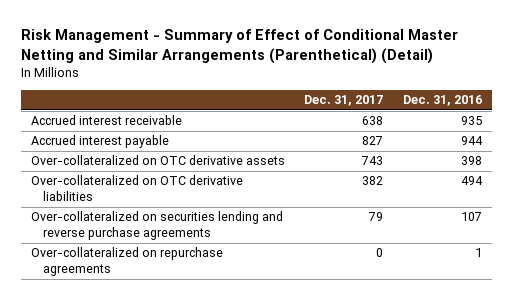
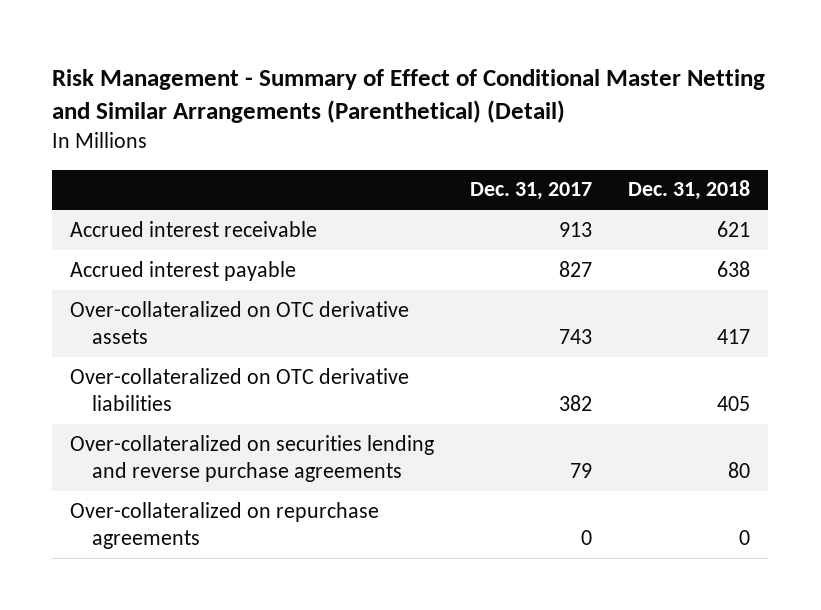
[402,95,482,107] Dec. 31, 2016 -> none
none -> [628,180,751,201] Dec. 31, 2018
[362,116,384,126] 638 -> [559,221,593,237] 913

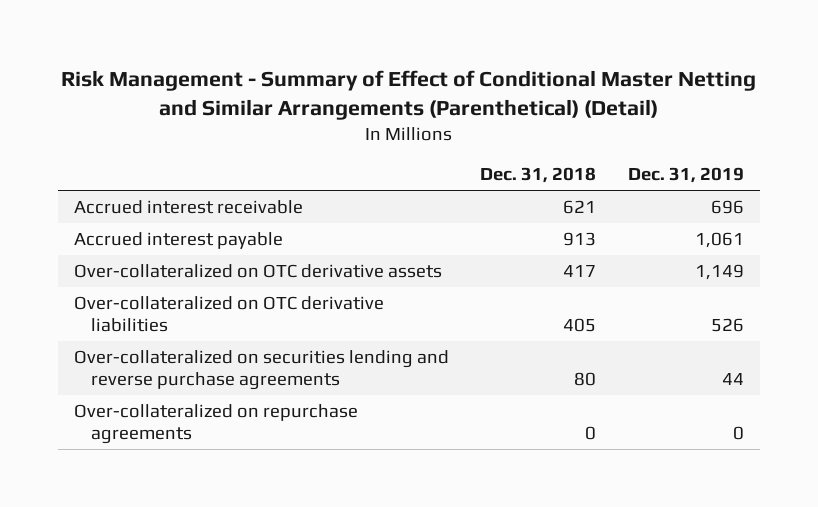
[470,182,593,201] Dec. 31, 2017 -> none
none -> [628,167,745,184] Dec. 31, 2019
[717,260,751,277] 638 -> [563,231,597,246] 913

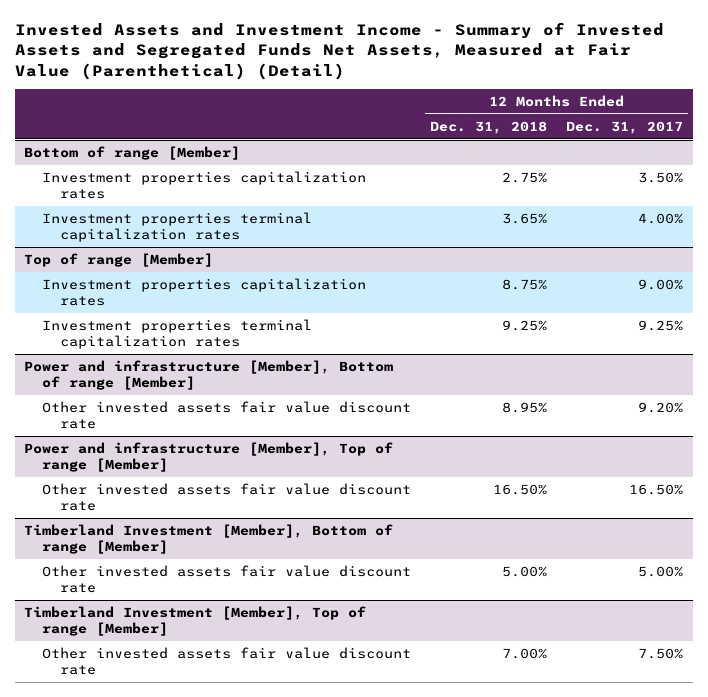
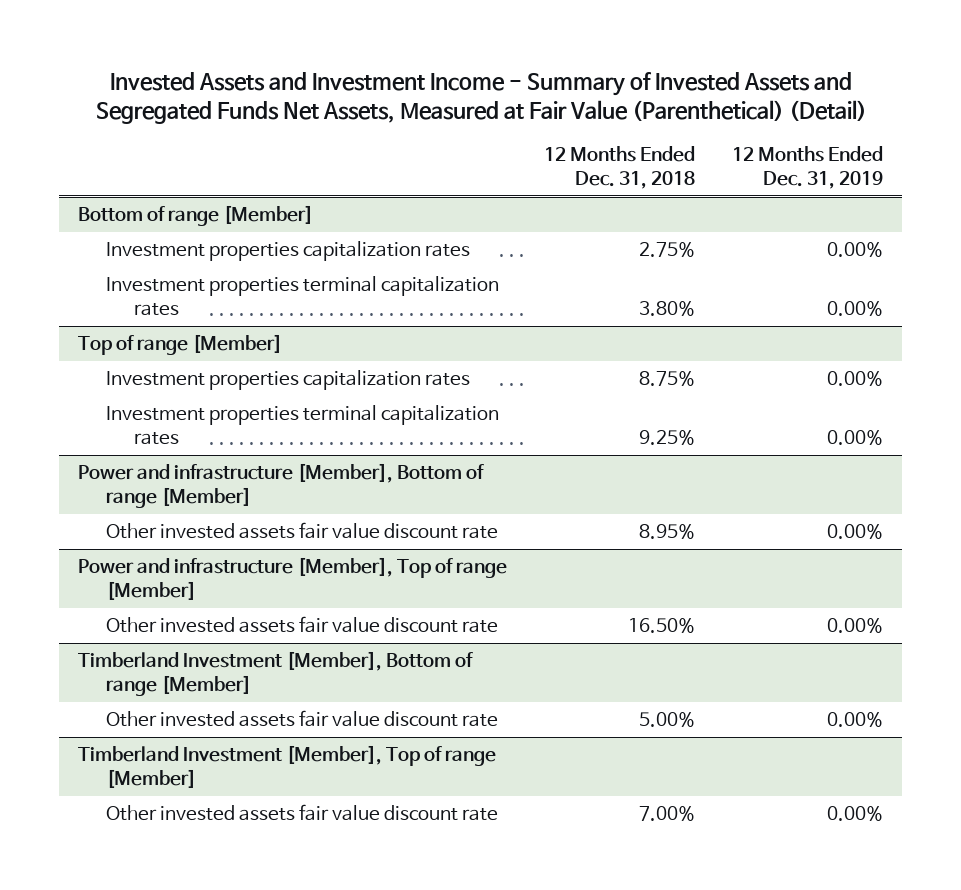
[566,120,684,134] Dec. 31, 2017 -> none
none -> [732,146,884,189] 12 Months Ended Dec. 31, 2019
[502,213,548,225] 3.65% -> [639,301,696,317] 3.80%

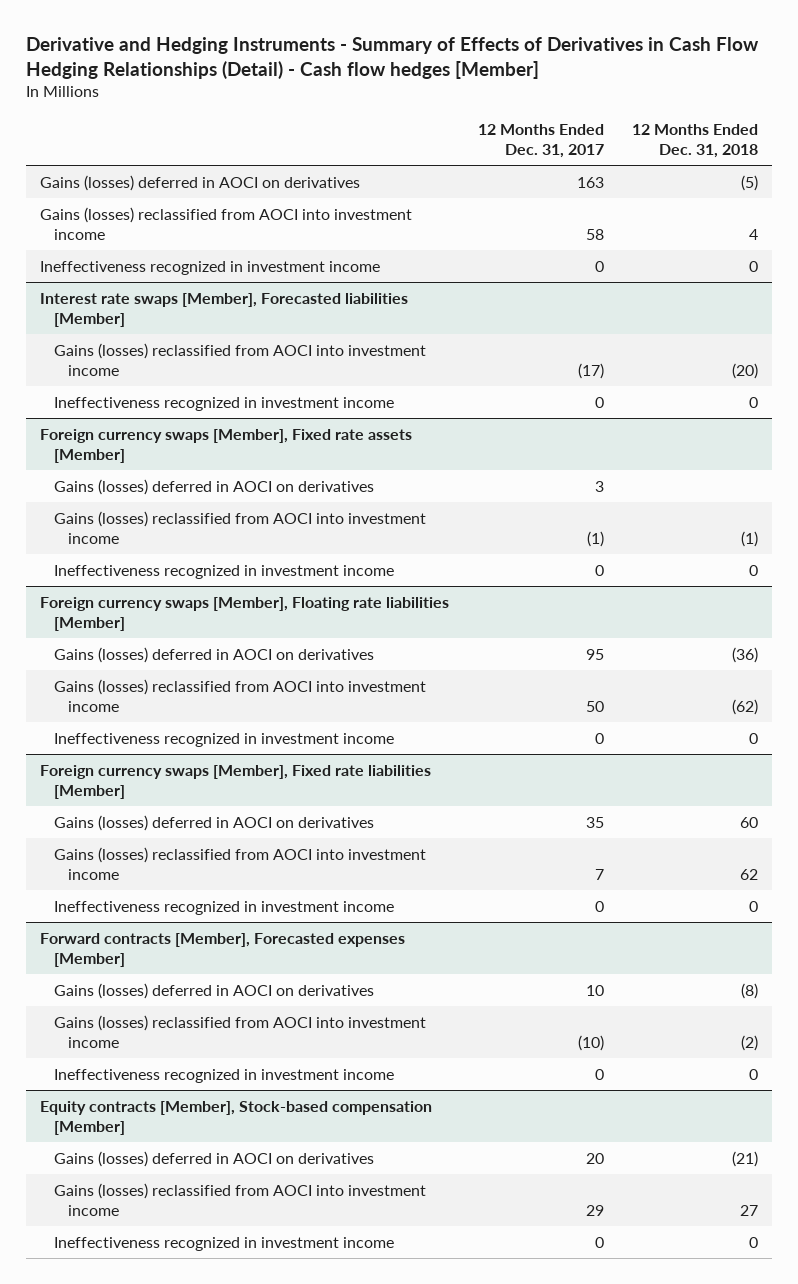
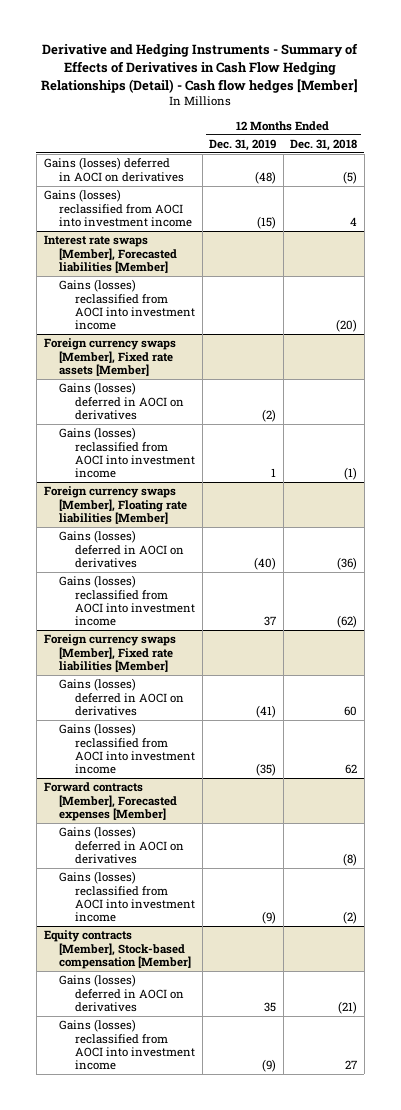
[477,123,604,158] 12 Months Ended Dec. 31, 2017 -> none
none -> [209,138,277,151] Dec. 31, 2019
[40,260,381,275] Ineffectiveness recognized in investment income -> none
[54,396,395,411] Ineffectiveness recognized in investment income -> none
[54,564,395,579] Ineffectiveness recognized in investment income -> none
[54,732,395,747] Ineffectiveness recognized in investment income -> none
[54,900,395,915] Ineffectiveness recognized in investment income -> none
[54,1068,395,1083] Ineffectiveness recognized in investment income -> none
[54,1236,395,1251] Ineffectiveness recognized in investment income -> none

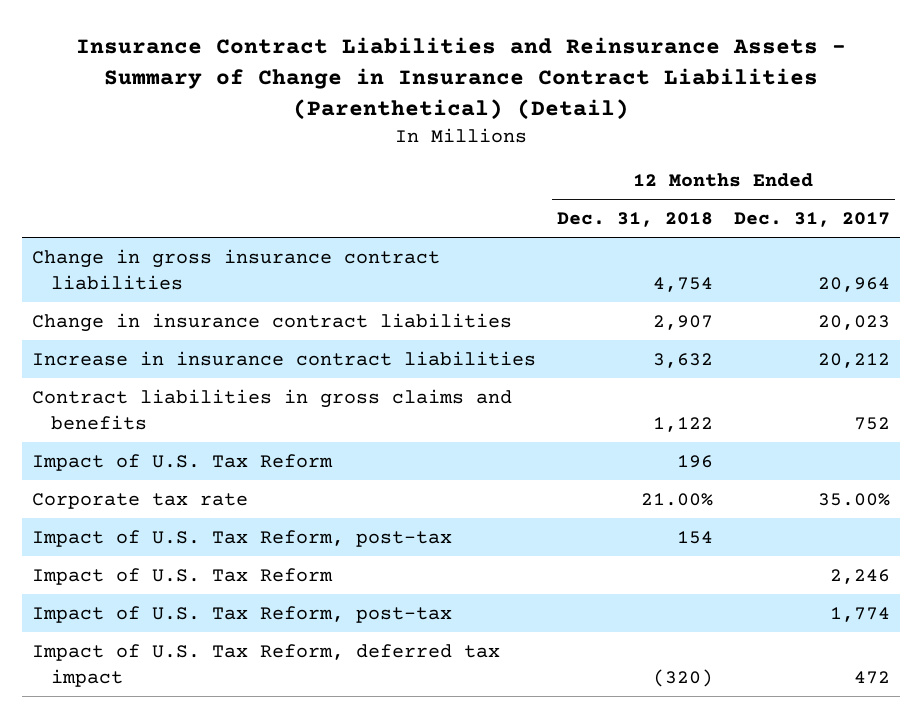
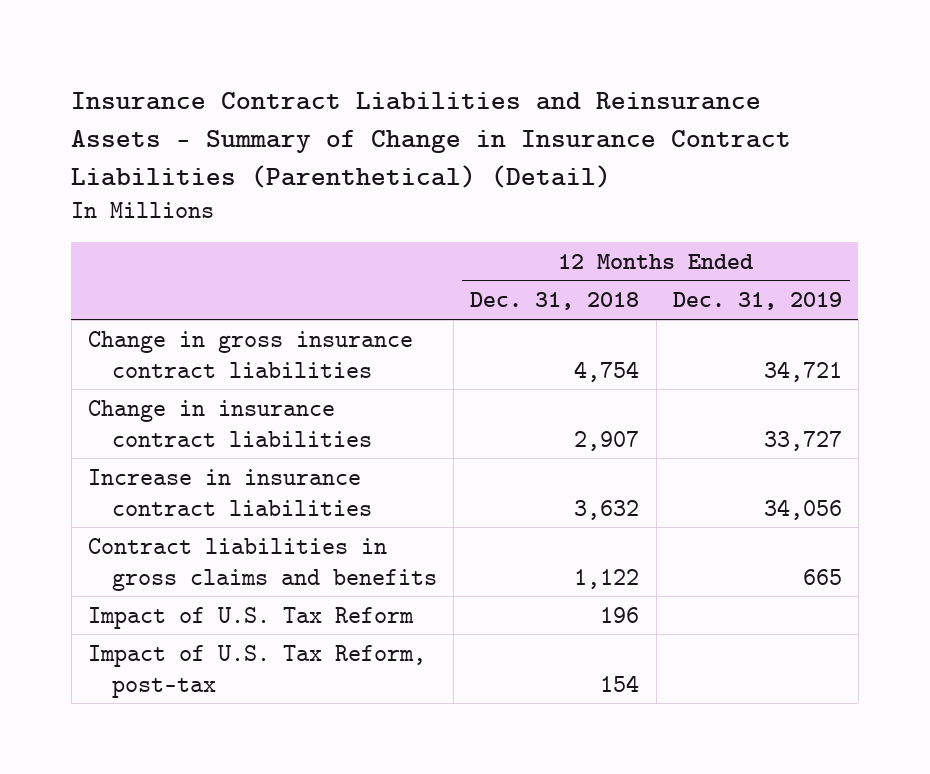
[733,211,890,227] Dec. 31, 2017 -> none
none -> [672,292,842,311] Dec. 31, 2019
[31,492,248,509] Corporate tax rate -> none
[31,567,333,585] Impact of U.S. Tax Reform -> none
[31,605,452,623] Impact of U.S. Tax Reform, post-tax -> none
[31,643,500,687] Impact of U.S. Tax Reform, deferred tax impact -> none

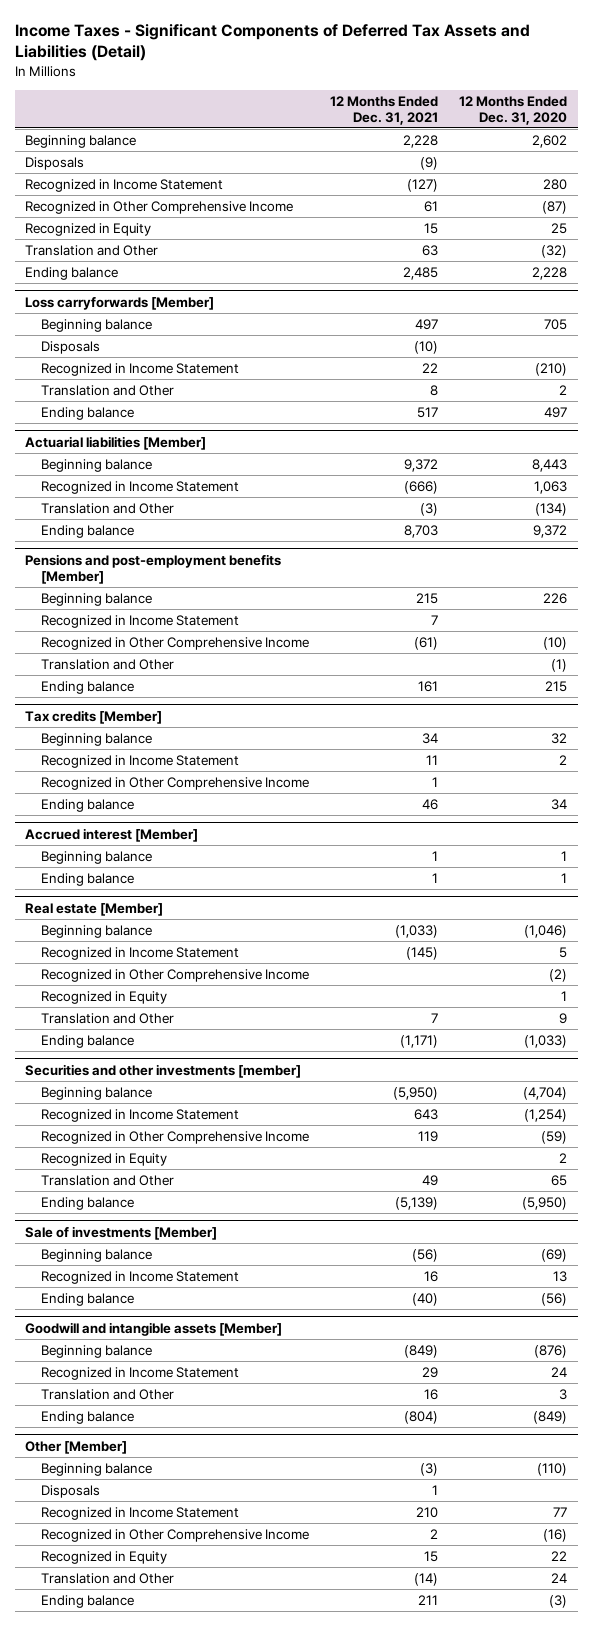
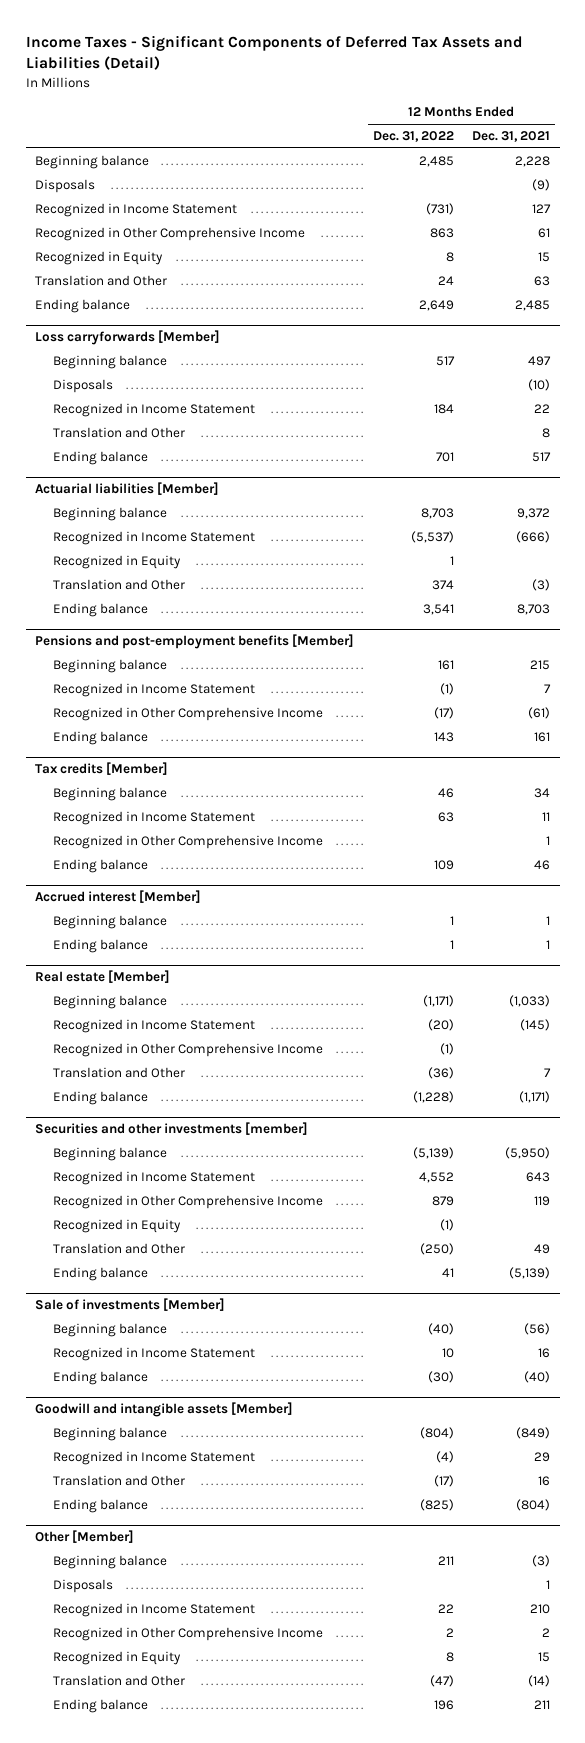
[459,95,568,125] 12 Months Ended Dec. 31, 2020 -> none
none -> [372,131,454,143] Dec. 31, 2022
[407,179,439,193] (127) -> [532,204,552,214] 127
none -> [53,555,182,570] Recognized in Equity
[41,659,175,671] Translation and Other -> none
[41,991,168,1005] Recognized in Equity -> none

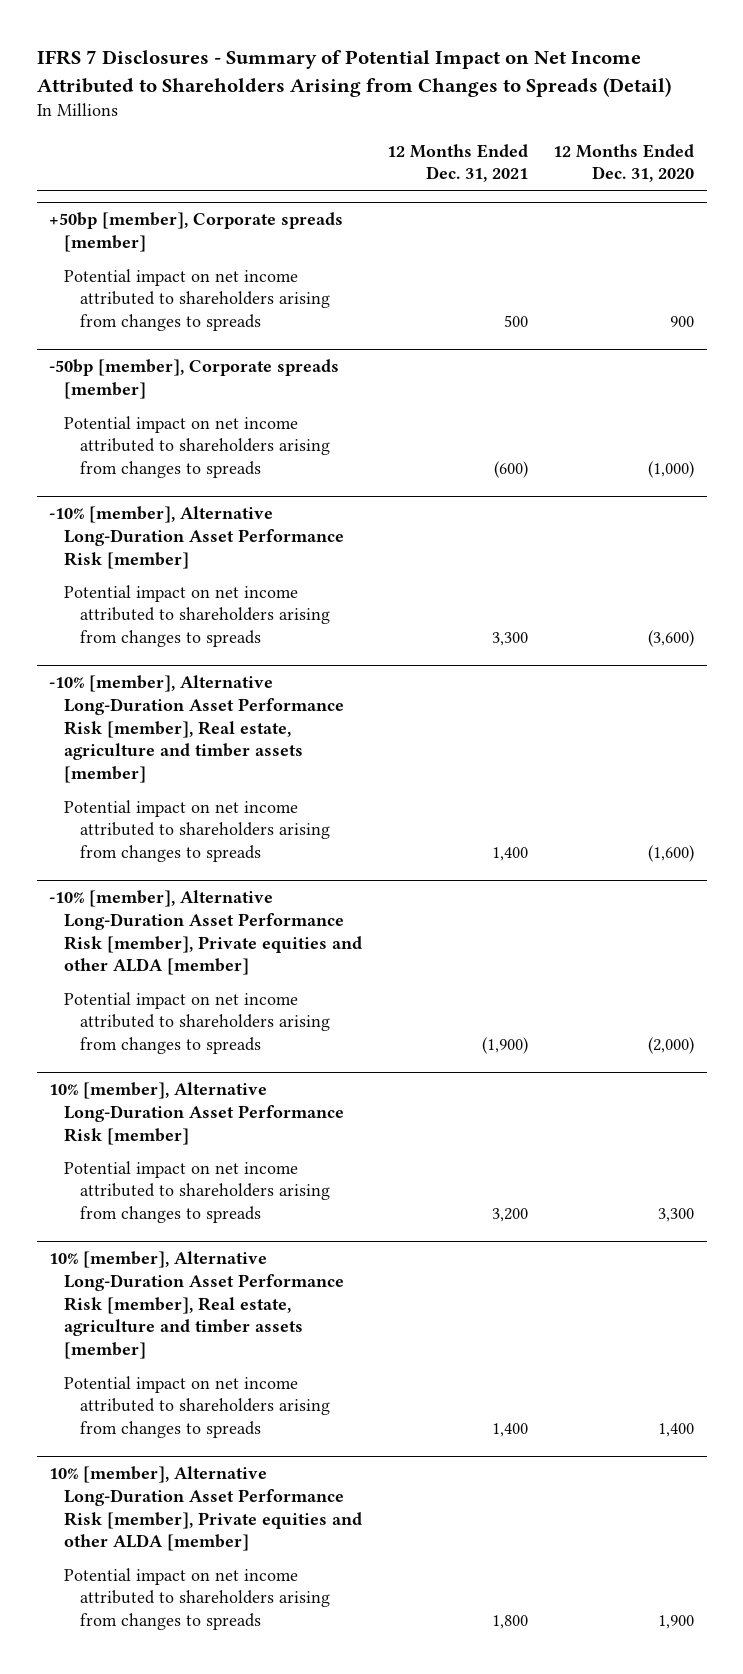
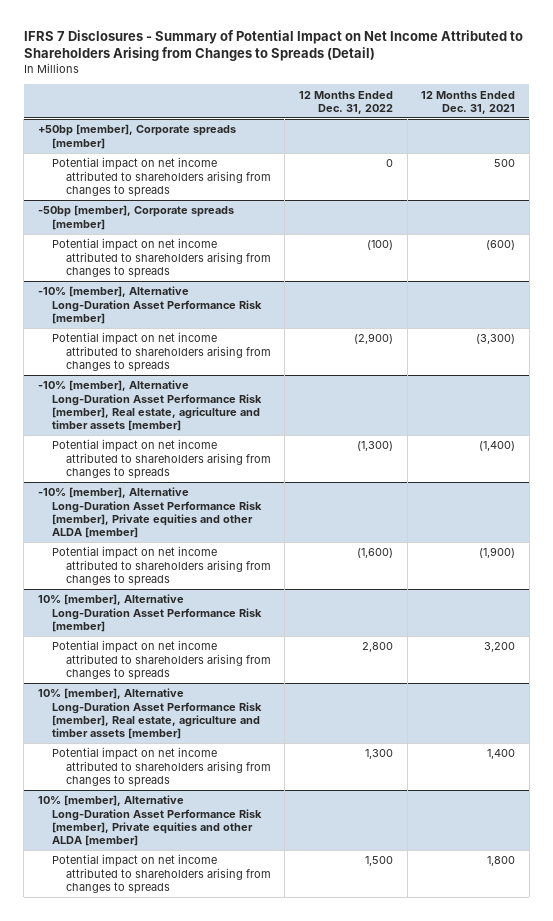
[553,143,695,183] 12 Months Ended Dec. 31, 2020 -> none
none -> [298,90,393,114] 12 Months Ended Dec. 31, 2022
[492,632,529,647] 3,300 -> [476,334,516,345] (3,300)
[492,847,529,862] 1,400 -> [479,441,516,452] (1,400)

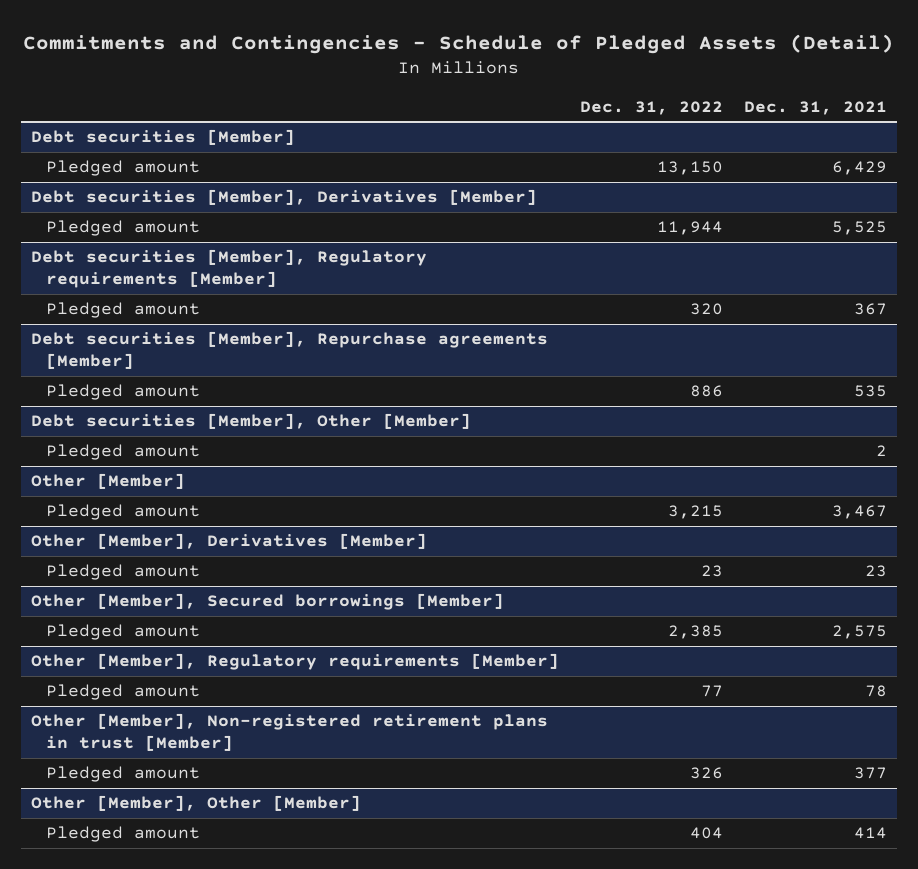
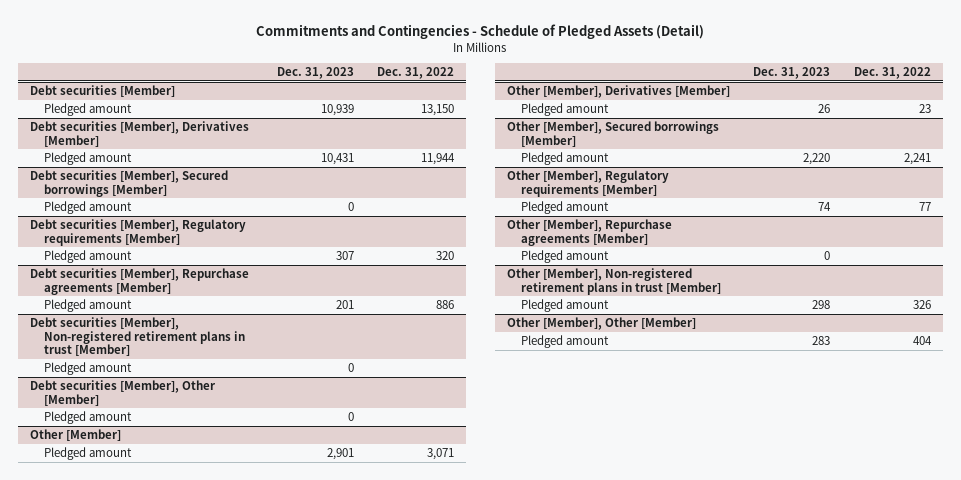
[743,100,887,115] Dec. 31, 2021 -> none
none -> [276,67,354,80] Dec. 31, 2023
none -> [30,170,229,197] Debt securities [Member], Secured borrowings [Member]
none -> [44,201,133,215] Pledged amount
none -> [30,317,246,357] Debt securities [Member], Non-registered retirement plans in trust [Member]
none -> [44,362,133,376] Pledged amount
[667,505,723,520] 3,215 -> [427,448,455,461] 3,071
[667,625,723,640] 2,385 -> [903,153,931,166] 2,241
none -> [506,219,672,246] Other [Member], Repurchase agreements [Member]
none -> [520,250,609,264] Pledged amount

